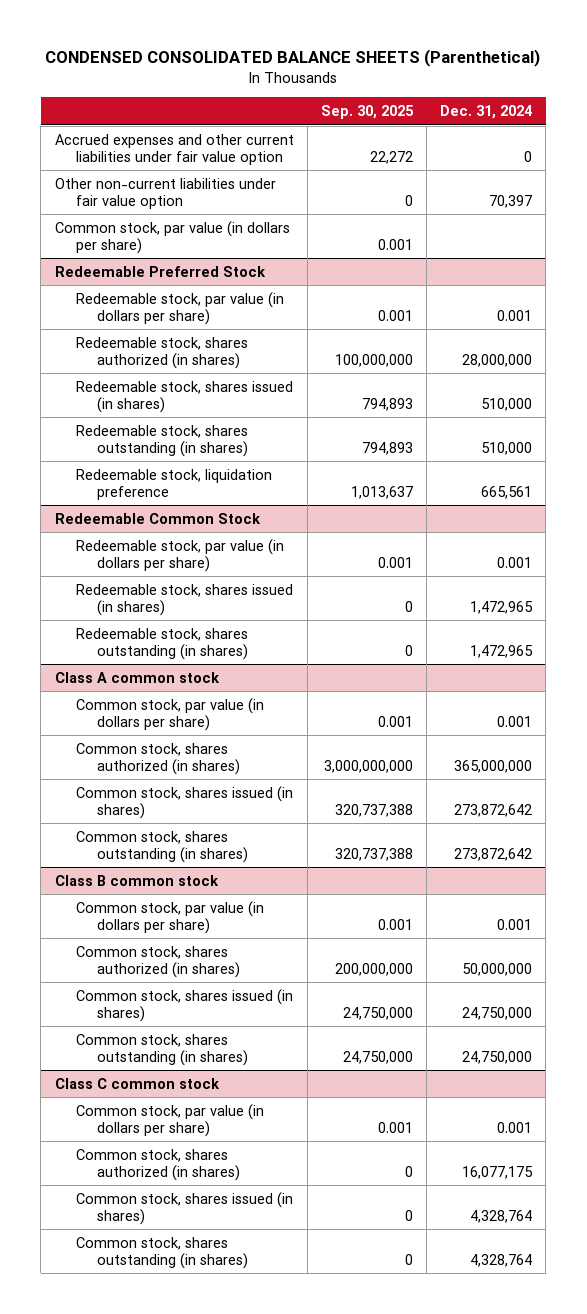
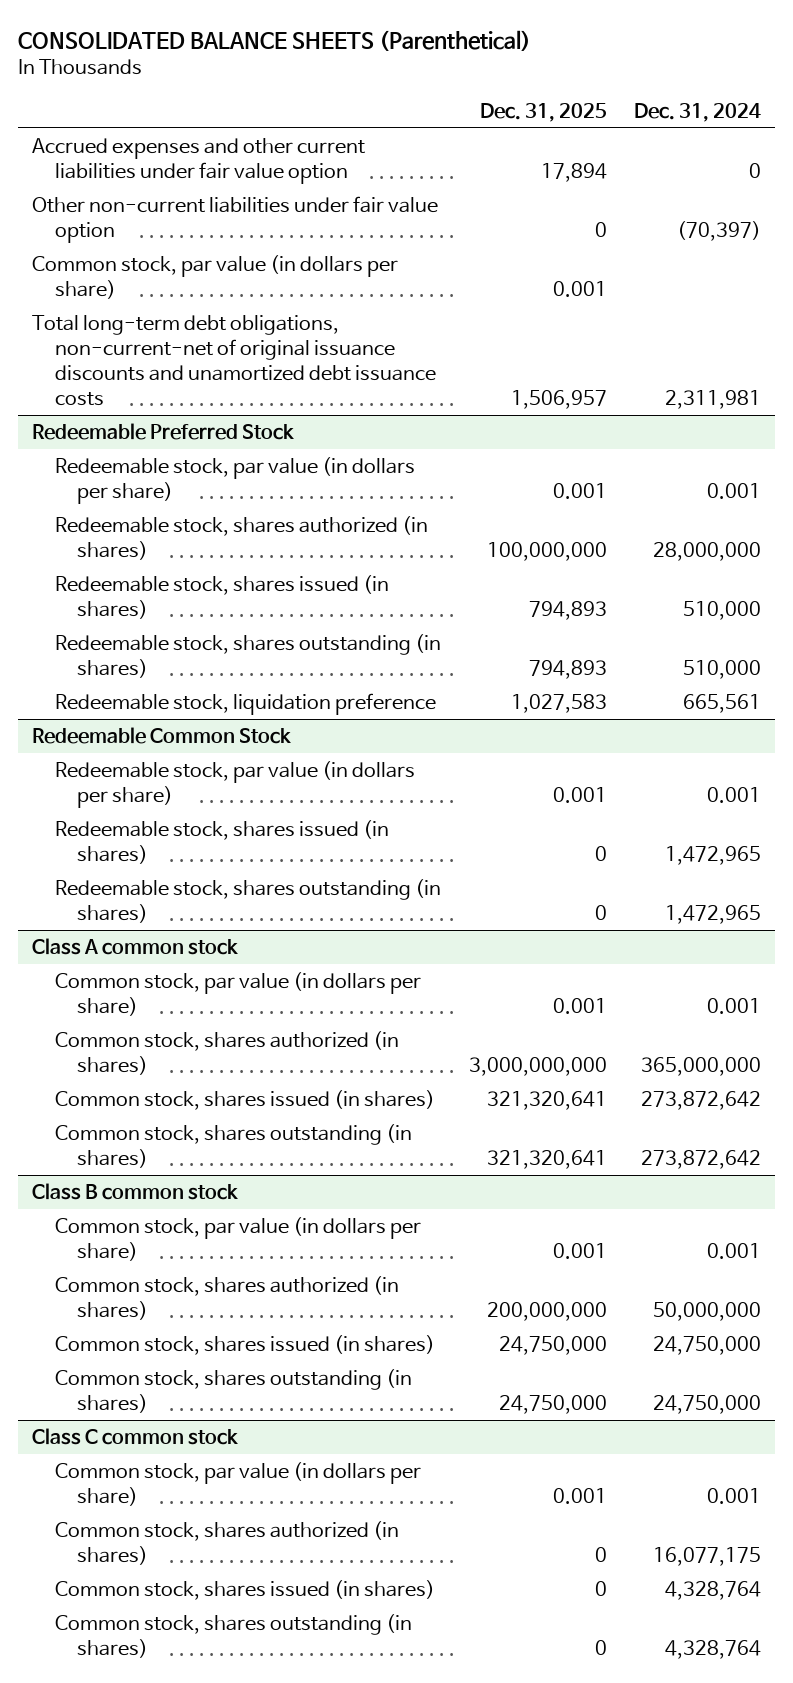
[45,49,541,68] CONDENSED CONSOLIDATED BALANCE SHEETS (Parenthetical) -> [18,30,532,52] CONSOLIDATED BALANCE SHEETS (Parenthetical)
[320,105,414,120] Sep. 30, 2025 -> none
none -> [479,102,607,122] Dec. 31, 2025
[489,194,533,208] 70,397 -> [677,221,762,242] (70,397)
none -> [32,315,436,406] Total long-term debt obligations, non-current-net of original issuance discounts and unamortized debt issuance costs

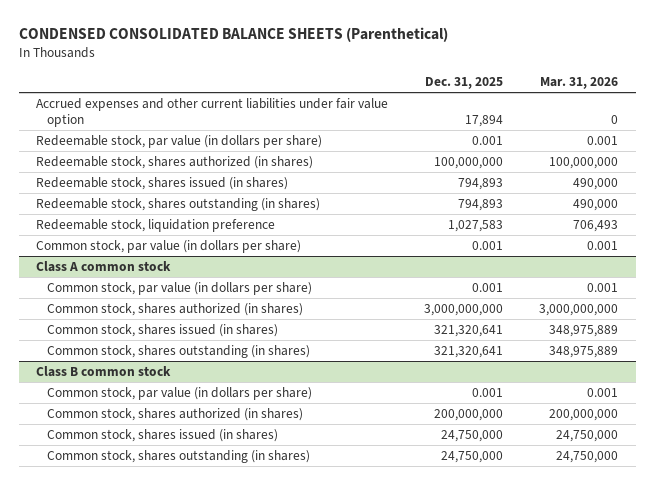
[18,30,532,52] CONSOLIDATED BALANCE SHEETS (Parenthetical) -> [18,27,448,43] CONDENSED CONSOLIDATED BALANCE SHEETS (Parenthetical)
[634,102,762,122] Dec. 31, 2024 -> none
none -> [540,76,619,89] Mar. 31, 2026
[32,196,439,244] Other non-current liabilities under fair value option -> none
[32,315,436,406] Total long-term debt obligations, non-current-net of original issuance discounts and unamortized debt issuance costs -> none
[32,423,295,441] Redeemable Preferred Stock -> none
[32,727,292,745] Redeemable Common Stock -> none
[54,761,415,809] Redeemable stock, par value (in dollars per share) -> none
[54,820,389,865] Redeemable stock, shares issued (in shares) -> none
[54,879,441,924] Redeemable stock, shares outstanding (in shares) -> none
[32,255,399,300] Common stock, par value (in dollars per share) -> [36,240,302,254] Common stock, par value (in dollars per share)
[32,1428,239,1446] Class C common stock -> none
[54,1462,421,1507] Common stock, par value (in dollars per share) -> none
[54,1521,399,1566] Common stock, shares authorized (in shares) -> none
[54,1580,435,1601] Common stock, shares issued (in shares) -> none
[54,1614,412,1659] Common stock, shares outstanding (in shares) -> none

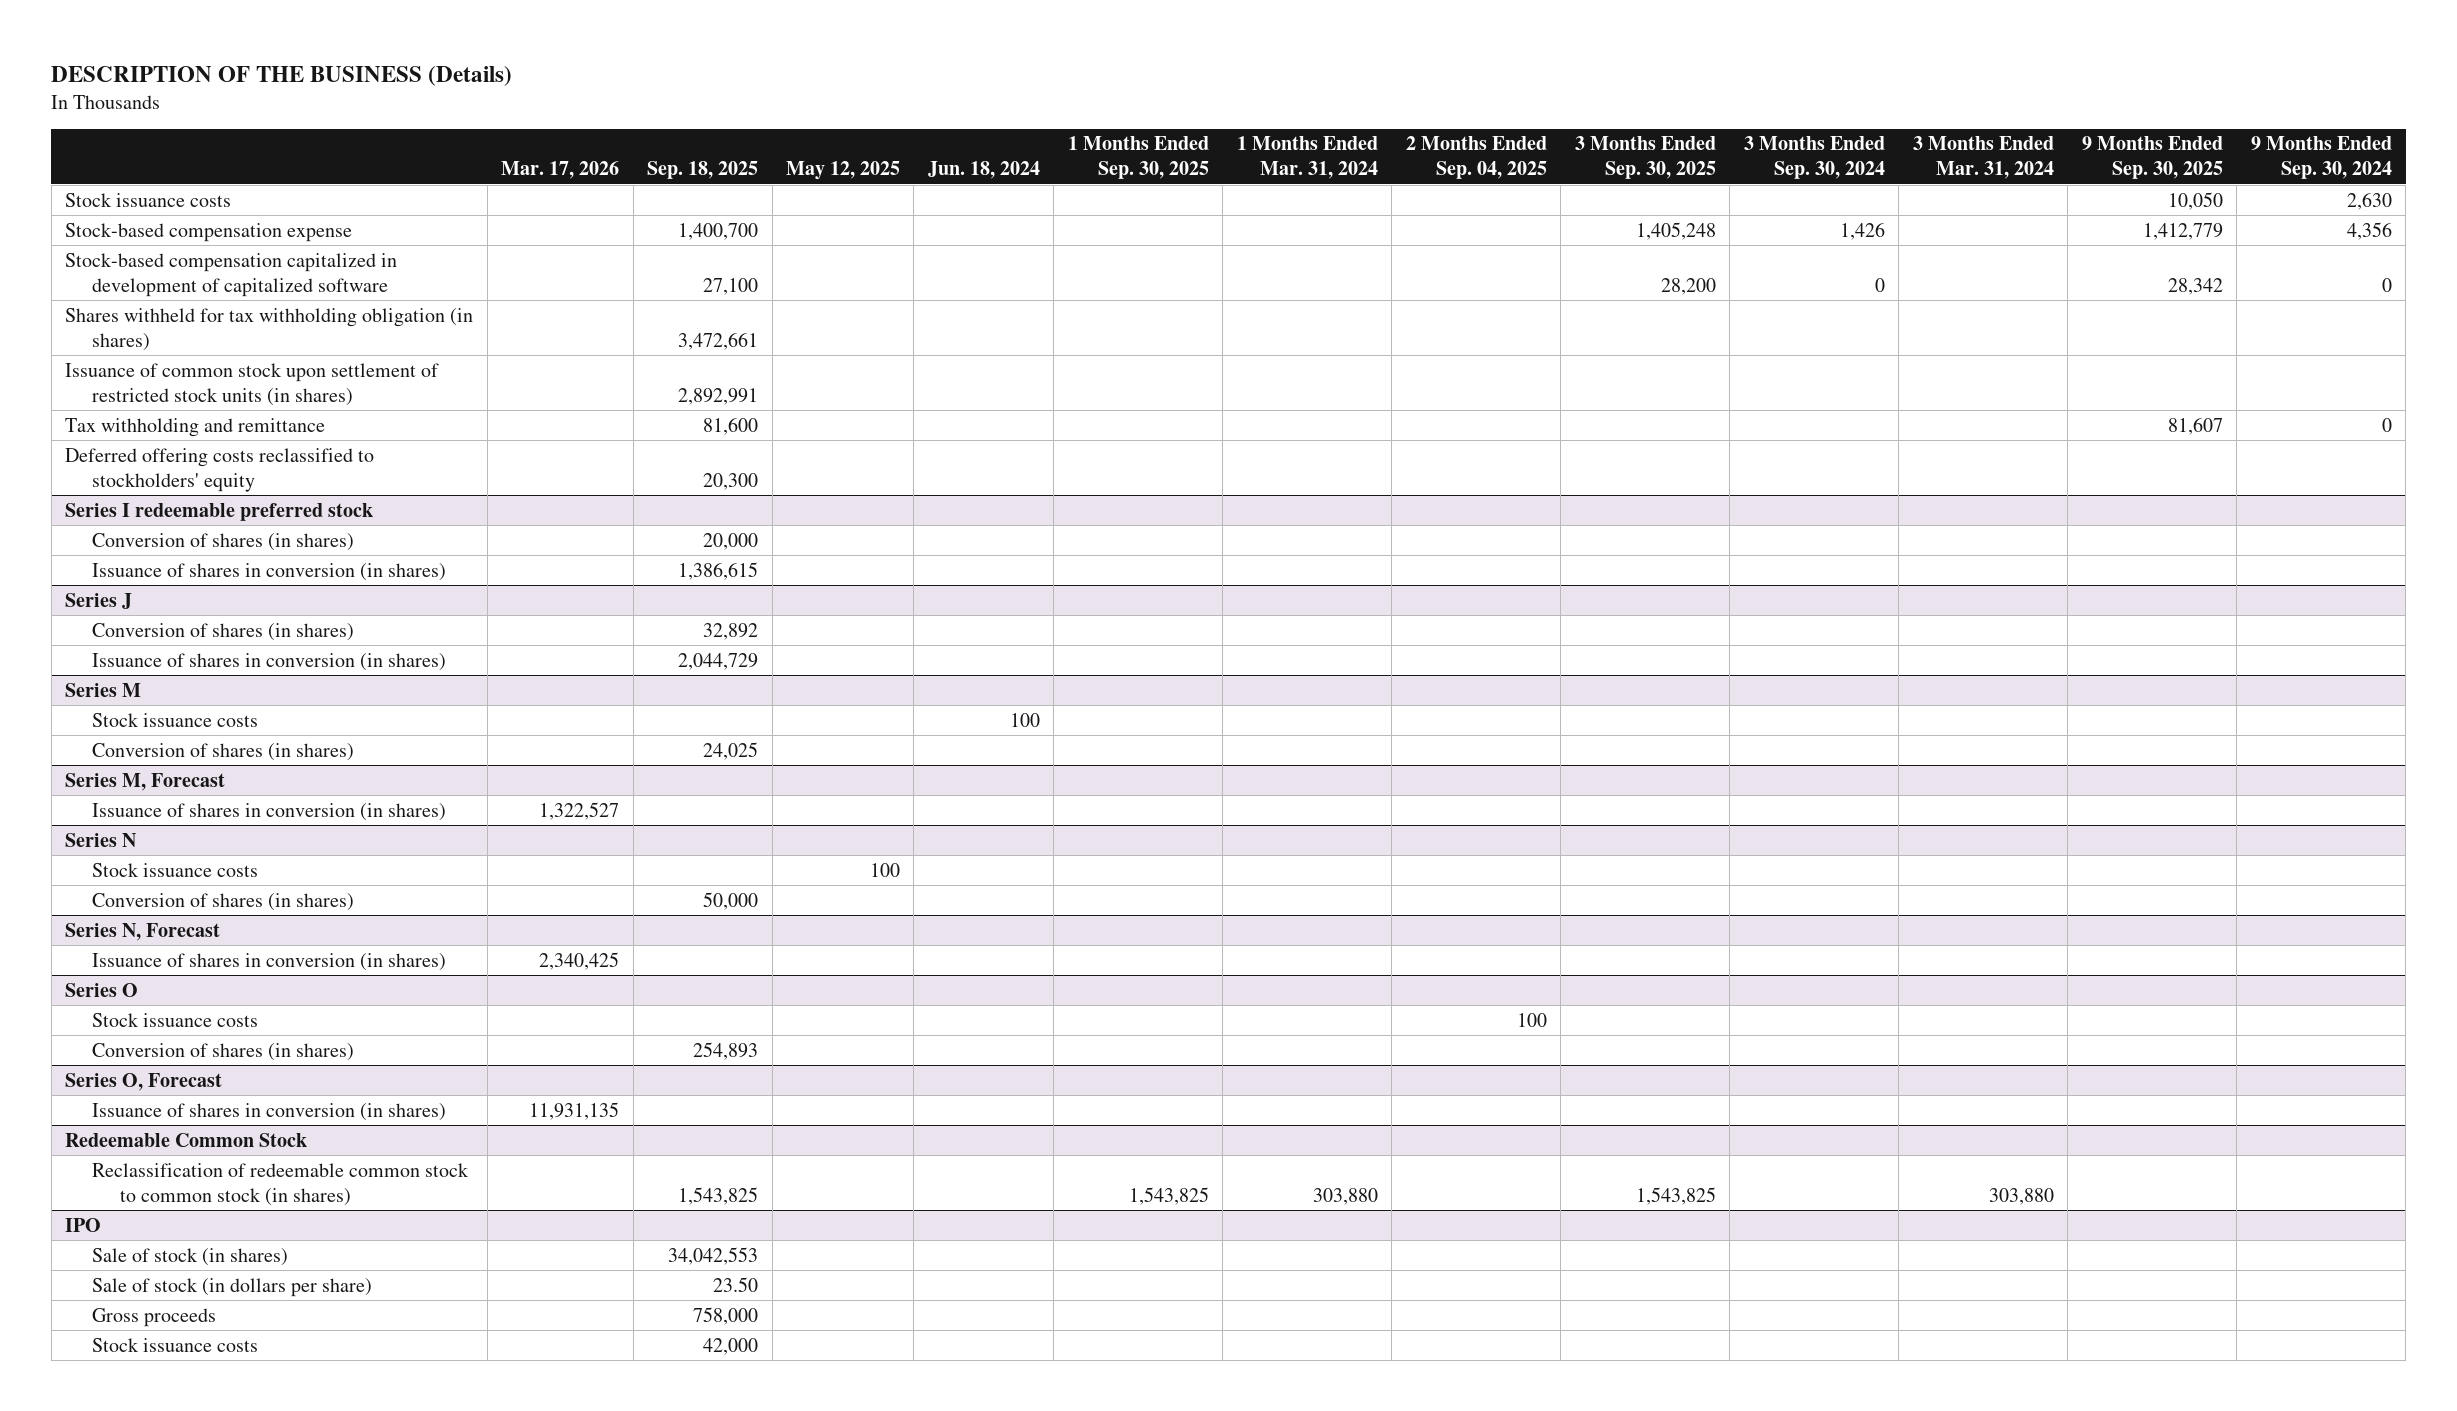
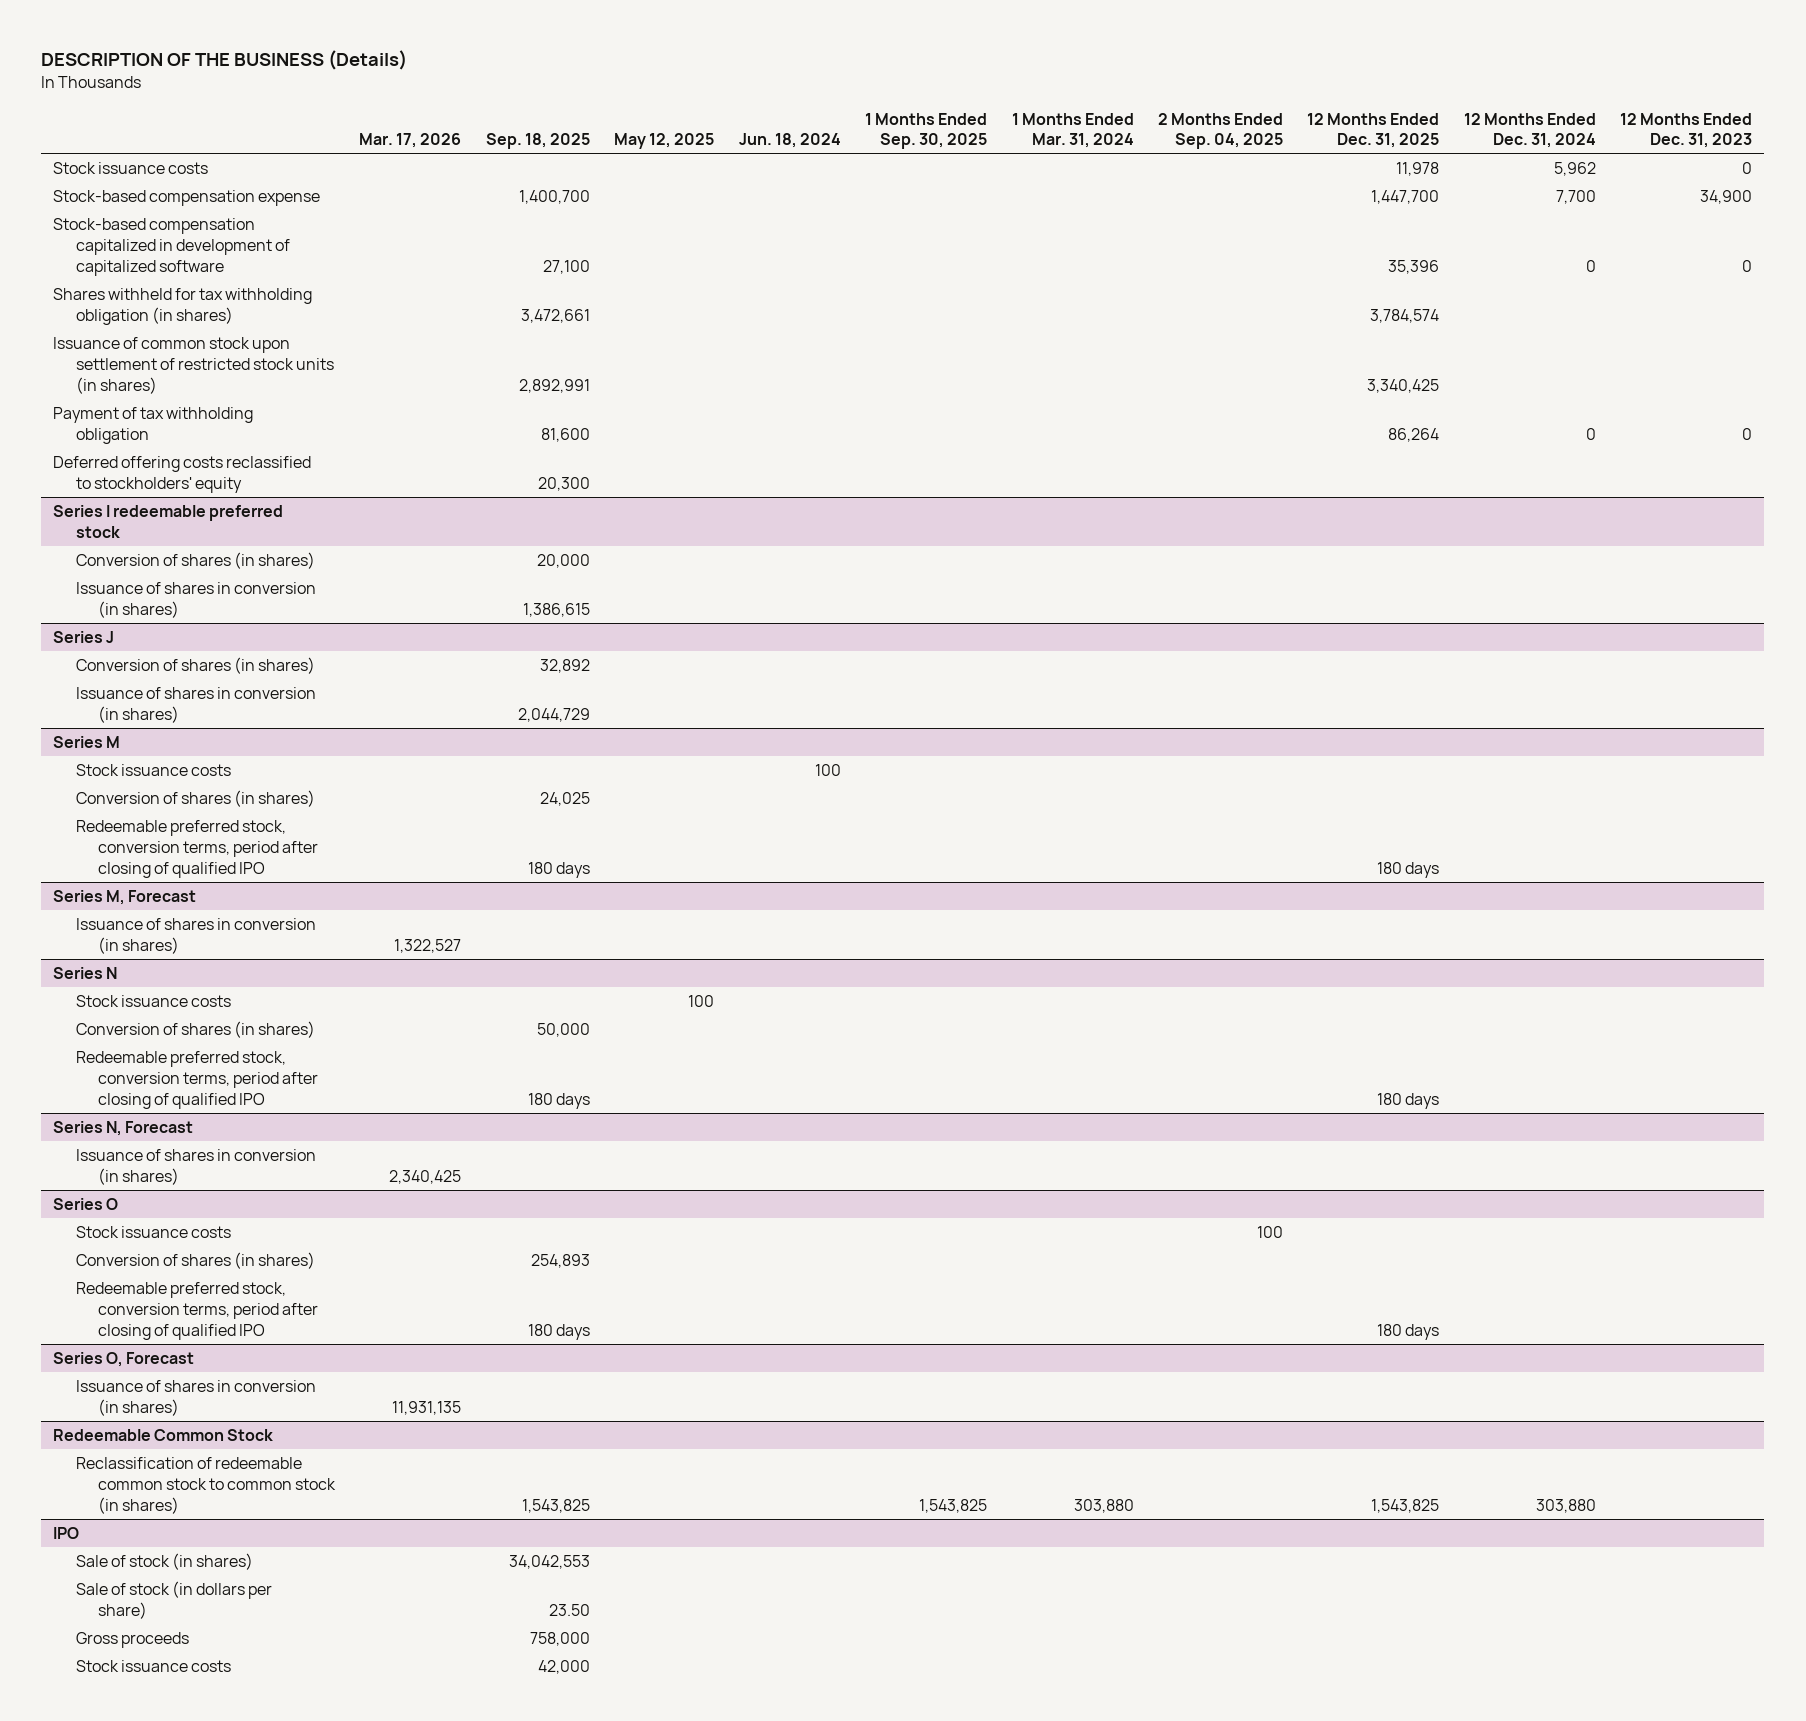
[1574,136,1716,180] 3 Months Ended Sep. 30, 2025 -> none
[1743,136,1885,180] 3 Months Ended Sep. 30, 2024 -> none
[1912,136,2054,180] 3 Months Ended Mar. 31, 2024 -> none
[2081,136,2223,180] 9 Months Ended Sep. 30, 2025 -> none
[2250,136,2392,180] 9 Months Ended Sep. 30, 2024 -> none
none -> [1307,112,1440,149] 12 Months Ended Dec. 31, 2025
none -> [1463,112,1596,149] 12 Months Ended Dec. 31, 2024
none -> [1620,112,1753,149] 12 Months Ended Dec. 31, 2023
[65,417,326,437] Tax withholding and remittance -> [53,406,254,444] Payment of tax withholding obligation
none -> [75,819,318,878] Redeemable preferred stock, conversion terms, period after closing of qualified IPO
none -> [75,1050,318,1109] Redeemable preferred stock, conversion terms, period after closing of qualified IPO
none -> [75,1281,318,1340] Redeemable preferred stock, conversion terms, period after closing of qualified IPO

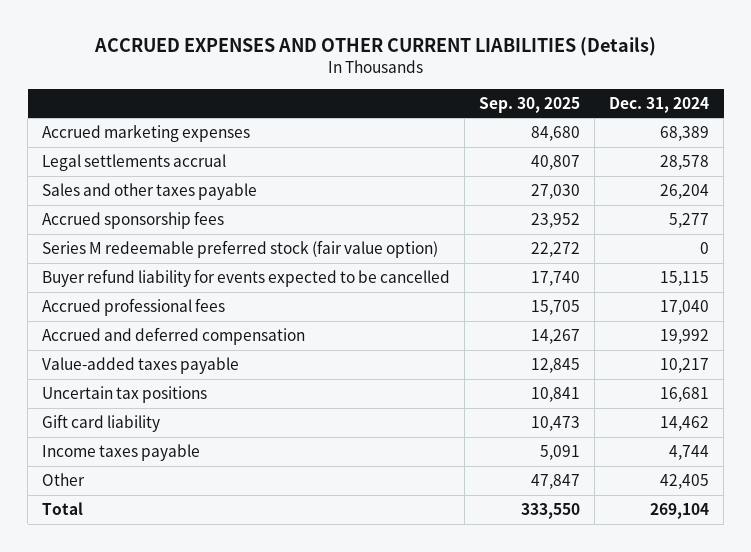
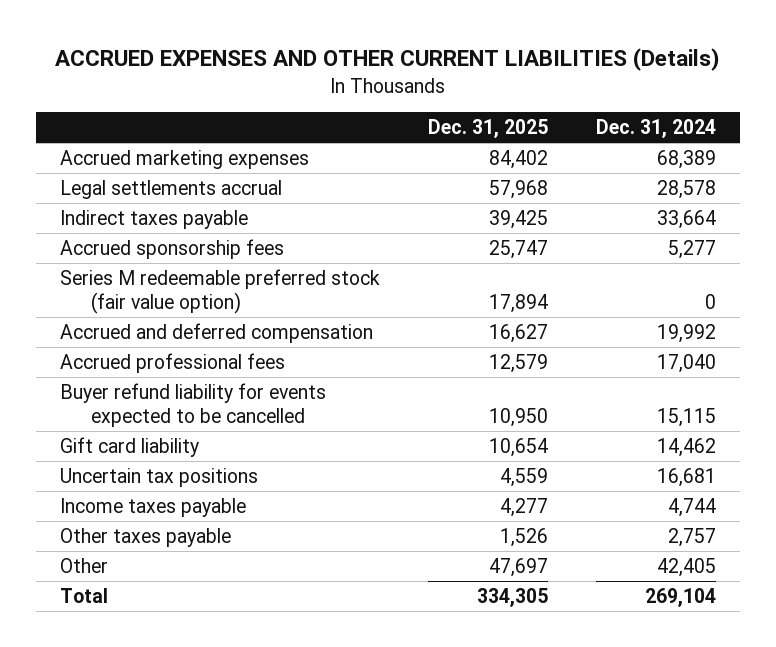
[479,96,581,113] Sep. 30, 2025 -> none
none -> [427,119,548,139] Dec. 31, 2025
[42,183,258,201] Sales and other taxes payable -> none
none -> [59,209,248,229] Indirect taxes payable
[42,357,240,375] Value-added taxes payable -> none
[42,298,226,317] Accrued professional fees -> [59,352,285,373] Accrued professional fees
[42,269,451,288] Buyer refund liability for events expected to be cancelled -> [59,382,326,428] Buyer refund liability for events expected to be cancelled
[42,386,208,404] Uncertain tax positions -> [59,467,258,487] Uncertain tax positions
none -> [59,527,231,547] Other taxes payable

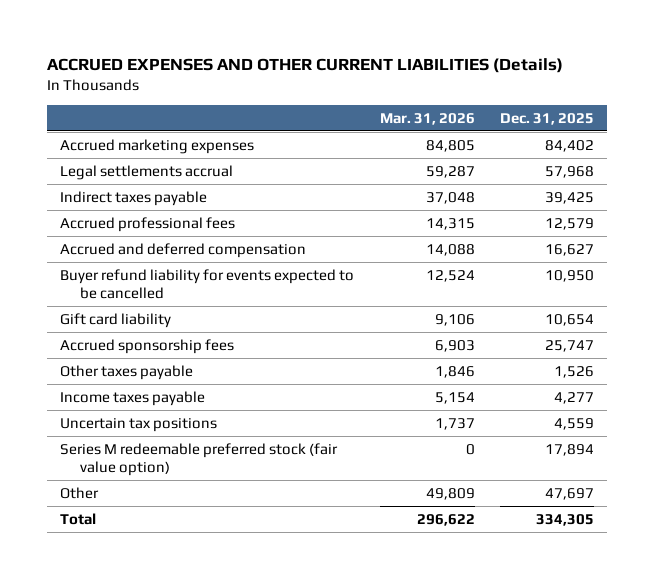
[596,119,717,139] Dec. 31, 2024 -> none
none -> [379,112,475,125] Mar. 31, 2026
[59,322,373,343] Accrued and deferred compensation -> [59,242,306,258] Accrued and deferred compensation
[59,238,284,259] Accrued sponsorship fees -> [59,338,234,354] Accrued sponsorship fees
[59,497,246,517] Income taxes payable -> [59,390,205,406] Income taxes payable
[59,467,258,487] Uncertain tax positions -> [59,417,217,432] Uncertain tax positions
[59,268,380,315] Series M redeemable preferred stock (fair value option) -> [59,442,338,477] Series M redeemable preferred stock (fair value option)

